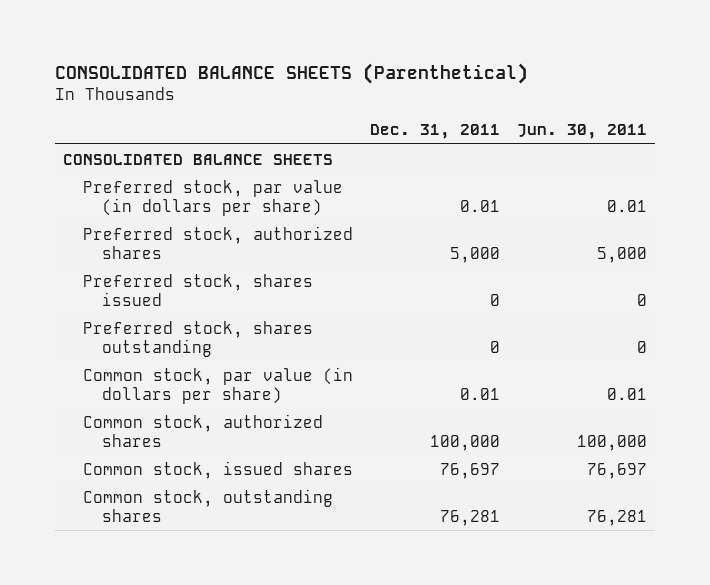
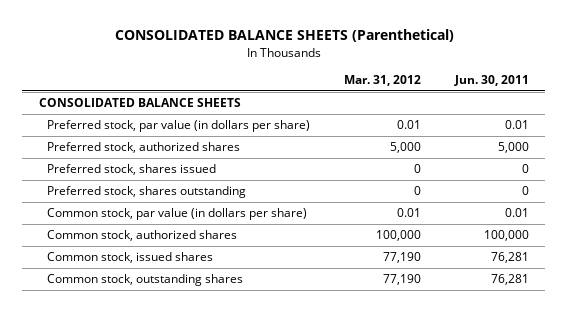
[369,124,500,140] Dec. 31, 2011 -> none
none -> [343,74,421,86] Mar. 31, 2012
[586,462,647,479] 76,697 -> [490,252,529,264] 76,281

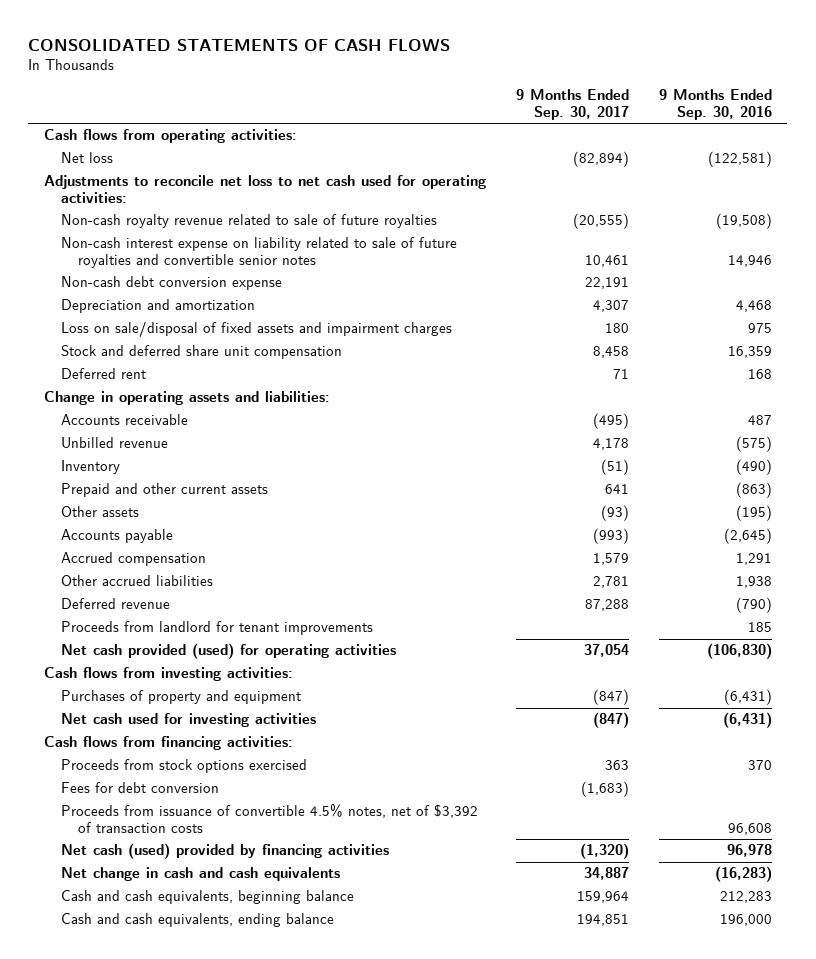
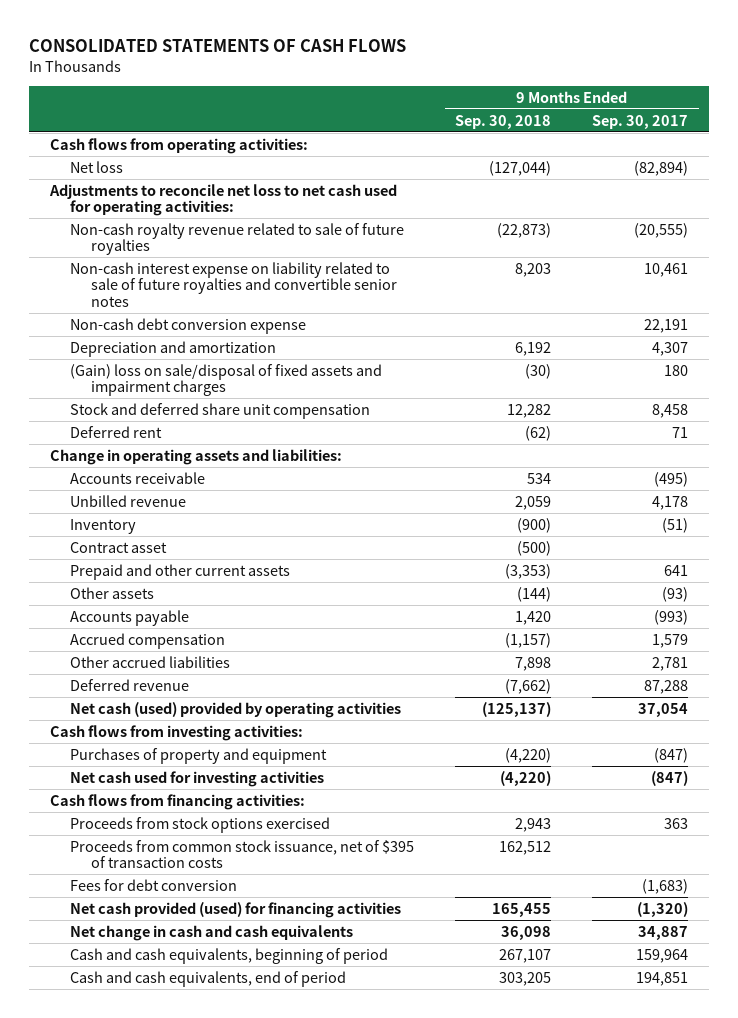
[659,89,773,121] 9 Months Ended Sep. 30, 2016 -> none
none -> [455,114,552,129] Sep. 30, 2018
[60,321,452,338] Loss on sale/disposal of fixed assets and impairment charges -> [70,363,383,397] (Gain) loss on sale/disposal of fixed assets and impairment charges
none -> [70,541,168,553] Contract asset
[60,621,373,636] Proceeds from landlord for tenant improvements -> none
[60,643,396,660] Net cash provided (used) for operating activities -> [70,701,402,718] Net cash (used) provided by operating activities
none -> [70,839,415,869] Proceeds from common stock issuance, net of $395 of transaction costs
[60,804,478,833] Proceeds from issuance of convertible 4.5% notes, net of $3,392 of transaction costs -> none
[60,843,389,860] Net cash (used) provided by financing activities -> [70,901,402,918] Net cash provided (used) for financing activities
[60,890,354,905] Cash and cash equivalents, beginning balance -> [70,947,389,964] Cash and cash equivalents, beginning of period
[60,913,334,928] Cash and cash equivalents, ending balance -> [70,970,347,987] Cash and cash equivalents, end of period

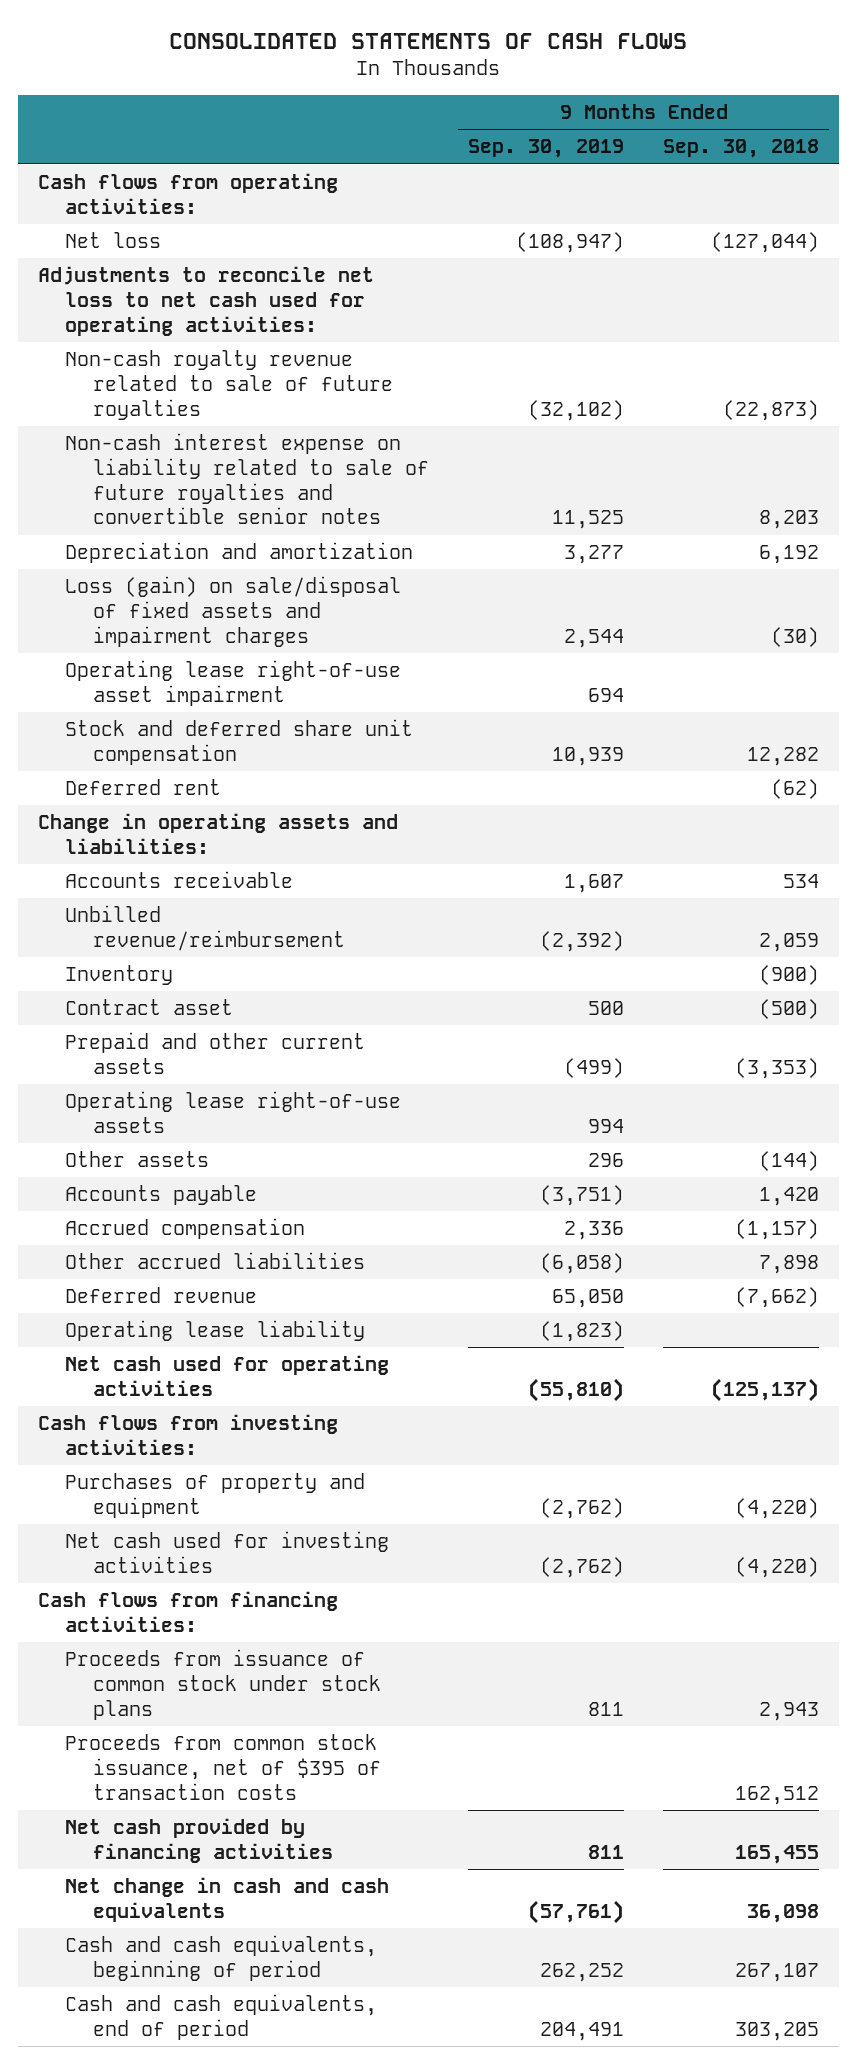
[592,114,689,129] Sep. 30, 2017 -> none
none -> [468,139,625,159] Sep. 30, 2019
[70,317,307,334] Non-cash debt conversion expense -> none
[70,363,383,397] (Gain) loss on sale/disposal of fixed assets and impairment charges -> [65,576,402,647] Loss (gain) on sale/disposal of fixed assets and impairment charges
none -> [65,660,402,706] Operating lease right-of-use asset impairment
[70,494,187,507] Unbilled revenue -> [65,905,346,951] Unbilled revenue/reimbursement
none -> [65,1091,402,1133] Operating lease right-of-use assets
none -> [65,1320,366,1342] Operating lease liability
[70,701,402,718] Net cash (used) provided by operating activities -> [65,1355,390,1396] Net cash used for operating activities
[70,816,331,833] Proceeds from stock options exercised -> [65,1649,382,1720] Proceeds from issuance of common stock under stock plans
[70,878,238,891] Fees for debt conversion -> none
[70,901,402,918] Net cash provided (used) for financing activities -> [65,1818,334,1863] Net cash provided by financing activities

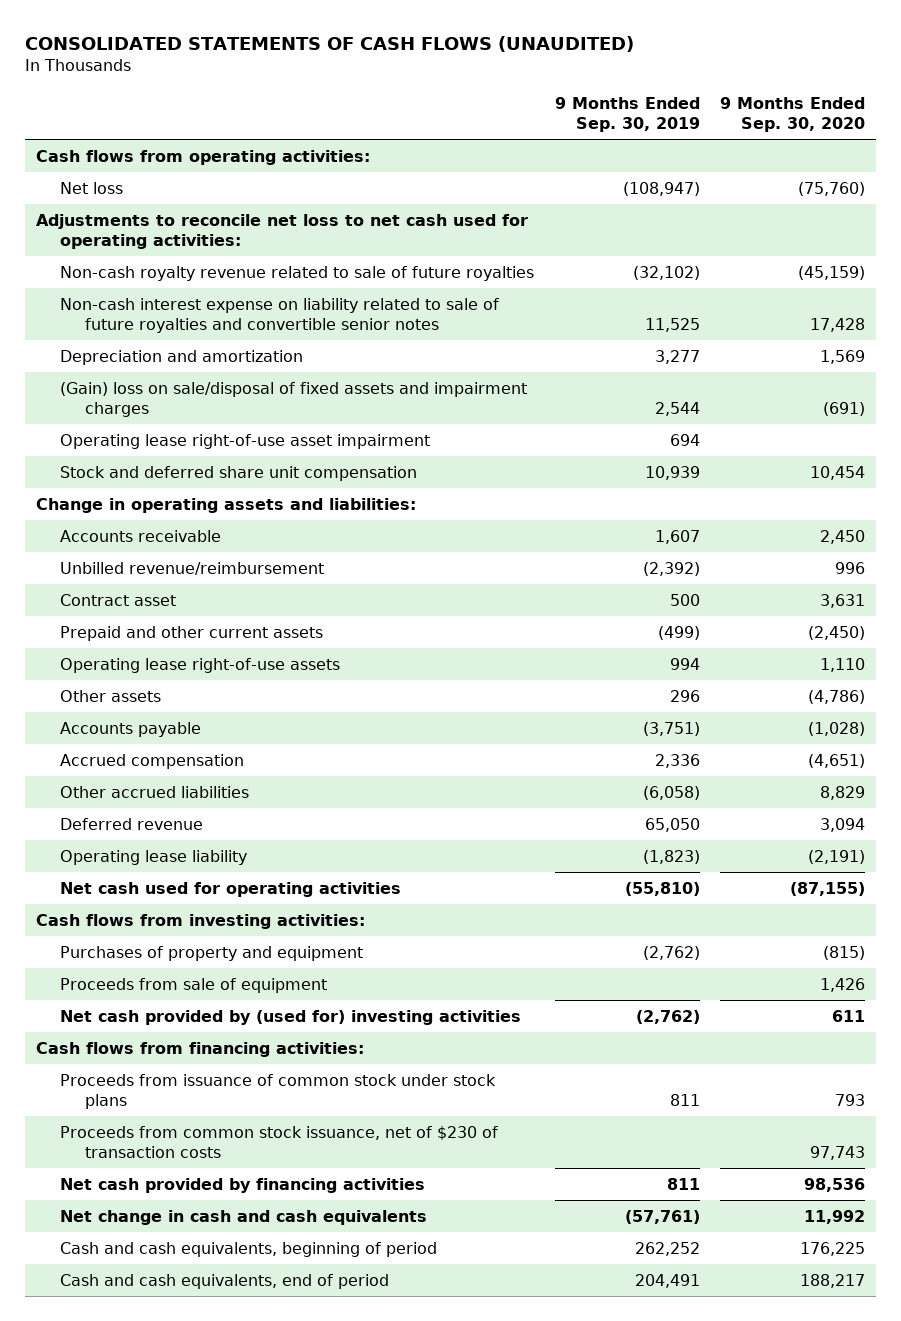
[169,32,688,49] CONSOLIDATED STATEMENTS OF CASH FLOWS -> [25,35,635,52] CONSOLIDATED STATEMENTS OF CASH FLOWS (UNAUDITED)
[663,139,820,159] Sep. 30, 2018 -> none
none -> [720,97,866,133] 9 Months Ended Sep. 30, 2020
[65,576,402,647] Loss (gain) on sale/disposal of fixed assets and impairment charges -> [60,381,528,417] (Gain) loss on sale/disposal of fixed assets and impairment charges
[65,779,222,796] Deferred rent -> none
[65,965,174,986] Inventory -> none
none -> [60,977,328,993] Proceeds from sale of equipment
[65,1531,390,1573] Net cash used for investing activities -> [60,1009,522,1025] Net cash provided by (used for) investing activities
[65,1734,382,1800] Proceeds from common stock issuance, net of $395 of transaction costs -> [60,1125,499,1158] Proceeds from common stock issuance, net of $230 of transaction costs

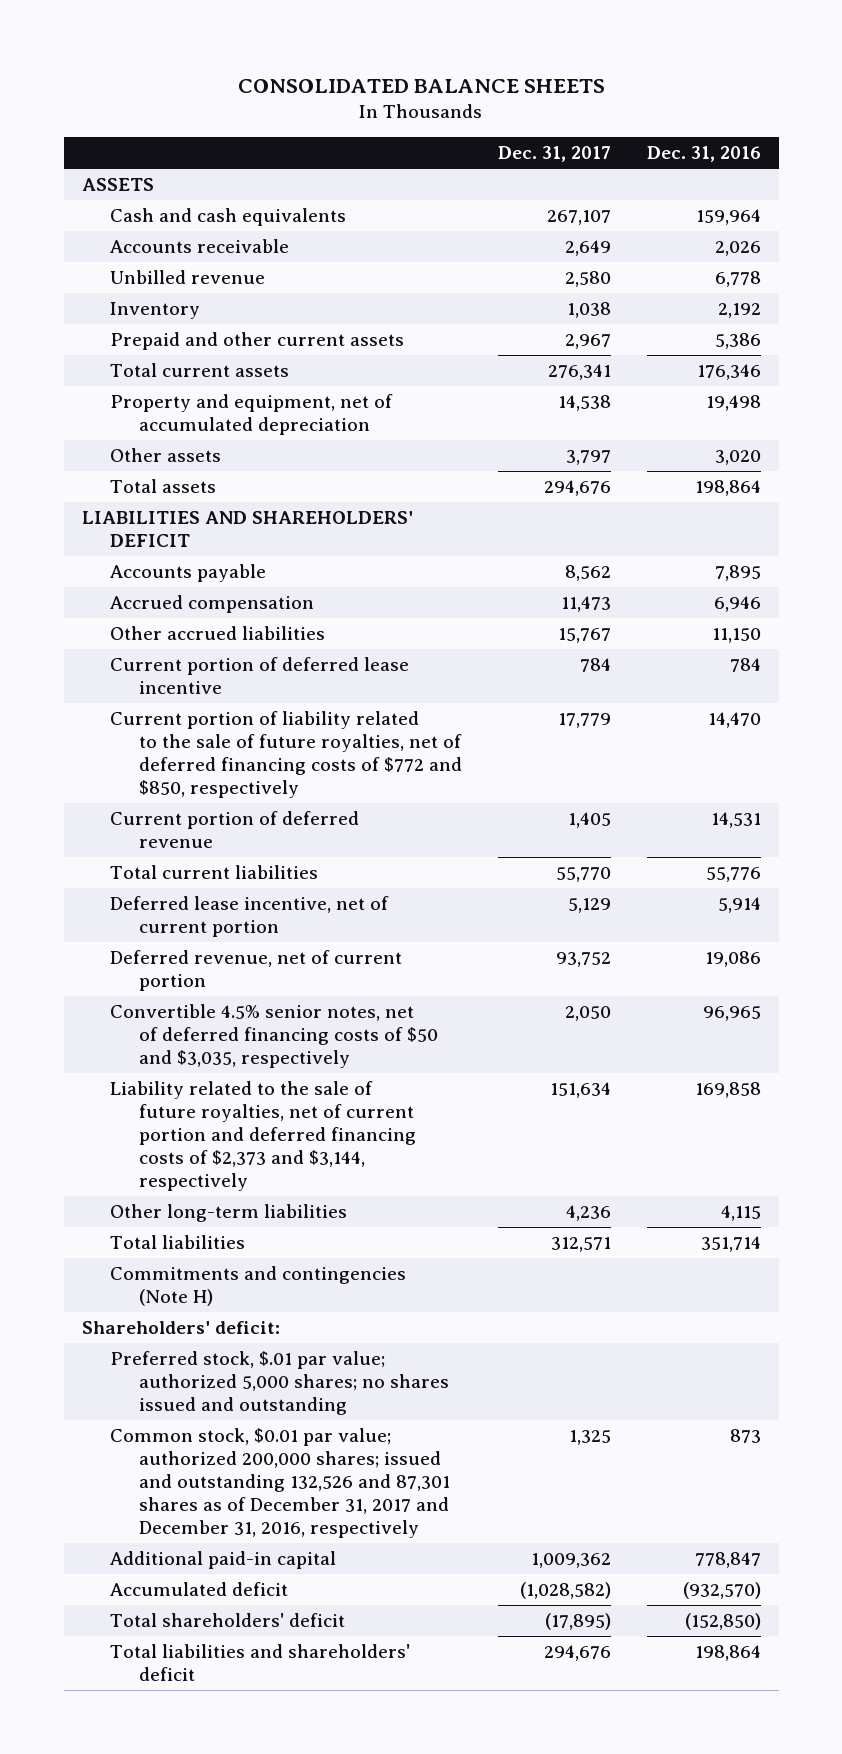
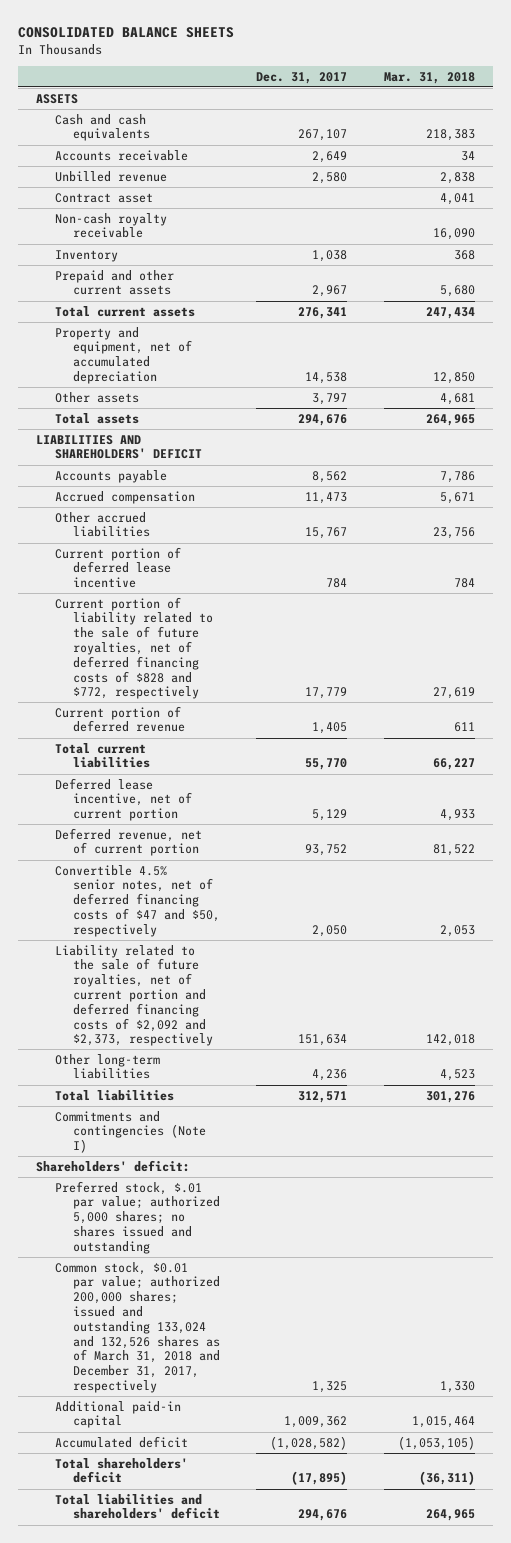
[646,146,761,163] Dec. 31, 2016 -> none
none -> [383,71,475,84] Mar. 31, 2018
none -> [54,192,153,203] Contract asset
none -> [54,212,167,239] Non-cash royalty receivable
[110,710,462,799] Current portion of liability related to the sale of future royalties, net of deferred financing costs of $772 and $850, respectively -> [54,596,214,700] Current portion of liability related to the sale of future royalties, net of deferred financing costs of $828 and $772, respectively
[110,1003,438,1069] Convertible 4.5% senior notes, net of deferred financing costs of $50 and $3,035, respectively -> [54,864,221,937] Convertible 4.5% senior notes, net of deferred financing costs of $47 and $50, respectively
[110,1080,416,1192] Liability related to the sale of future royalties, net of current portion and deferred financing costs of $2,373 and $3,144, respectively -> [54,944,214,1047] Liability related to the sale of future royalties, net of current portion and deferred financing costs of $2,092 and $2,373, respectively
[110,1265,407,1307] Commitments and contingencies (Note H) -> [54,1110,207,1154] Commitments and contingencies (Note I)
[110,1427,450,1539] Common stock, $0.01 par value; authorized 200,000 shares; issued and outstanding 132,526 and 87,301 shares as of December 31, 2017 and December 31, 2016, respectively -> [54,1261,221,1393] Common stock, $0.01 par value; authorized 200,000 shares; issued and outstanding 133,024 and 132,526 shares as of March 31, 2018 and December 31, 2017, respectively

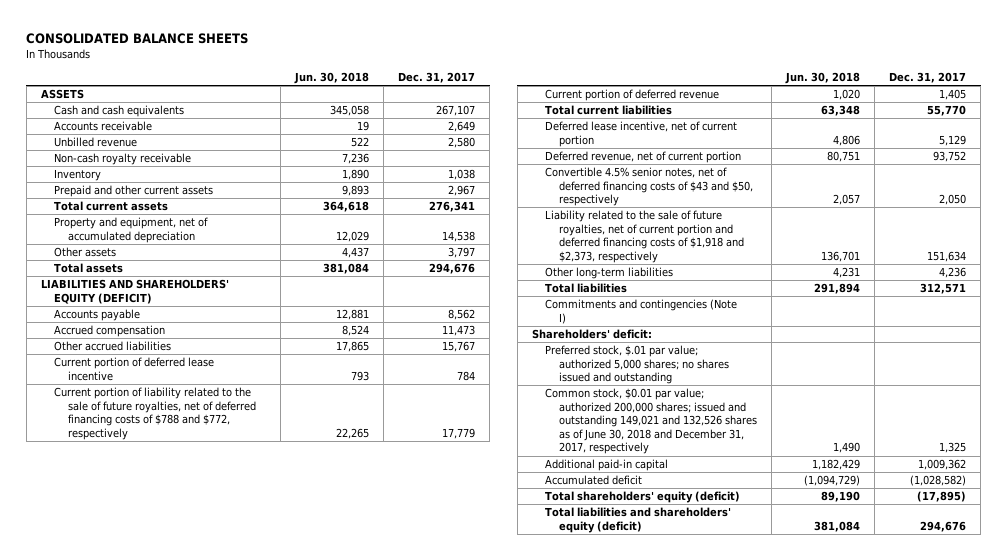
[383,71,475,84] Mar. 31, 2018 -> none
none -> [294,72,370,85] Jun. 30, 2018
[54,192,153,203] Contract asset -> none
[35,434,202,460] LIABILITIES AND SHAREHOLDERS' DEFICIT -> [40,279,229,304] LIABILITIES AND SHAREHOLDERS' EQUITY (DEFICIT)
[54,596,214,700] Current portion of liability related to the sale of future royalties, net of deferred financing costs of $828 and $772, respectively -> [54,387,257,440] Current portion of liability related to the sale of future royalties, net of deferred financing costs of $788 and $772, respectively
[54,864,221,937] Convertible 4.5% senior notes, net of deferred financing costs of $47 and $50, respectively -> [545,167,754,207] Convertible 4.5% senior notes, net of deferred financing costs of $43 and $50, respectively
[54,944,214,1047] Liability related to the sale of future royalties, net of current portion and deferred financing costs of $2,092 and $2,373, respectively -> [545,210,745,263] Liability related to the sale of future royalties, net of current portion and deferred financing costs of $1,918 and $2,373, respectively
[54,1261,221,1393] Common stock, $0.01 par value; authorized 200,000 shares; issued and outstanding 133,024 and 132,526 shares as of March 31, 2018 and December 31, 2017, respectively -> [545,388,758,455] Common stock, $0.01 par value; authorized 200,000 shares; issued and outstanding 149,021 and 132,526 shares as of June 30, 2018 and December 31, 2017, respectively
[54,1457,188,1484] Total shareholders' deficit -> [545,491,741,504] Total shareholders' equity (deficit)
[54,1493,221,1520] Total liabilities and shareholders' deficit -> [545,507,732,533] Total liabilities and shareholders' equity (deficit)

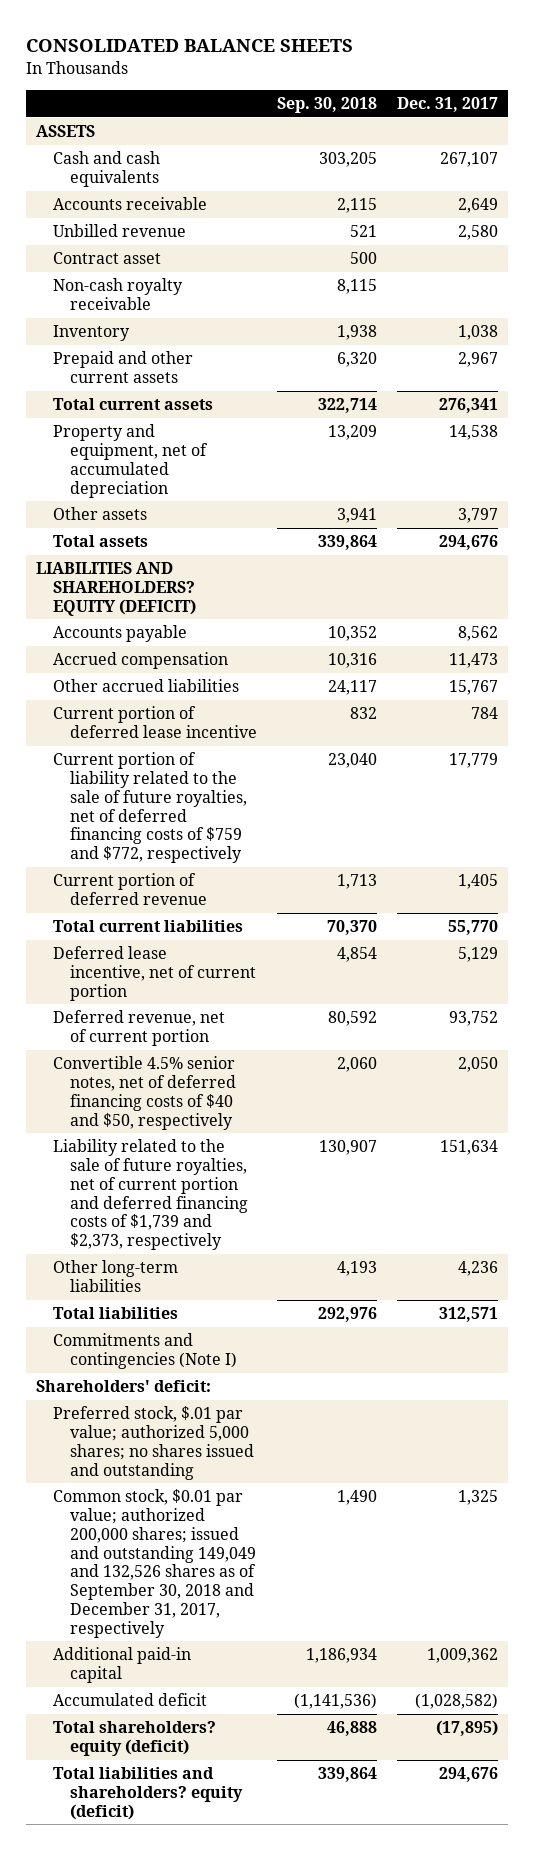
[294,72,370,85] Jun. 30, 2018 -> none
none -> [277,97,378,114] Sep. 30, 2018
none -> [53,252,162,265] Contract asset
[40,279,229,304] LIABILITIES AND SHAREHOLDERS' EQUITY (DEFICIT) -> [36,562,197,616] LIABILITIES AND SHAREHOLDERS? EQUITY (DEFICIT)
[54,387,257,440] Current portion of liability related to the sale of future royalties, net of deferred financing costs of $788 and $772, respectively -> [53,752,248,864] Current portion of liability related to the sale of future royalties, net of deferred financing costs of $759 and $772, respectively
[545,167,754,207] Convertible 4.5% senior notes, net of deferred financing costs of $43 and $50, respectively -> [53,1056,237,1130] Convertible 4.5% senior notes, net of deferred financing costs of $40 and $50, respectively
[545,210,745,263] Liability related to the sale of future royalties, net of current portion and deferred financing costs of $1,918 and $2,373, respectively -> [53,1139,249,1251] Liability related to the sale of future royalties, net of current portion and deferred financing costs of $1,739 and $2,373, respectively
[545,388,758,455] Common stock, $0.01 par value; authorized 200,000 shares; issued and outstanding 149,021 and 132,526 shares as of June 30, 2018 and December 31, 2017, respectively -> [53,1489,257,1638] Common stock, $0.01 par value; authorized 200,000 shares; issued and outstanding 149,049 and 132,526 shares as of September 30, 2018 and December 31, 2017, respectively
[545,491,741,504] Total shareholders' equity (deficit) -> [53,1721,217,1757] Total shareholders? equity (deficit)
[545,507,732,533] Total liabilities and shareholders' equity (deficit) -> [53,1767,244,1820] Total liabilities and shareholders? equity (deficit)

